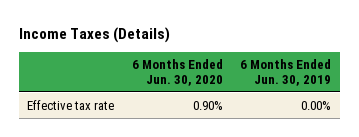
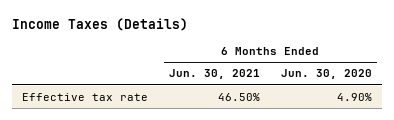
[240,58,332,86] 6 Months Ended Jun. 30, 2019 -> none
none -> [168,69,260,80] Jun. 30, 2021
[192,100,223,110] 0.90% -> [336,93,372,102] 4.90%

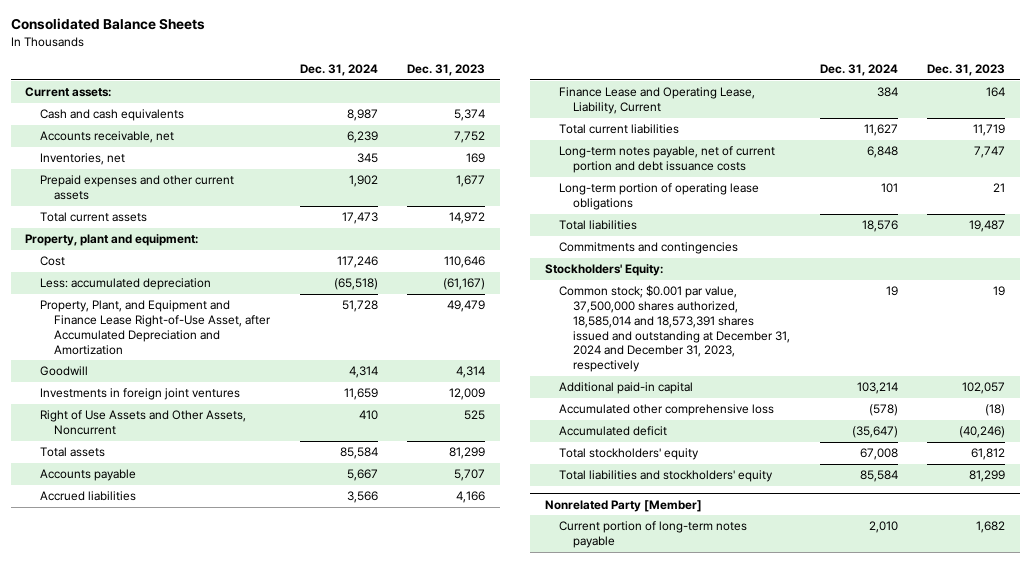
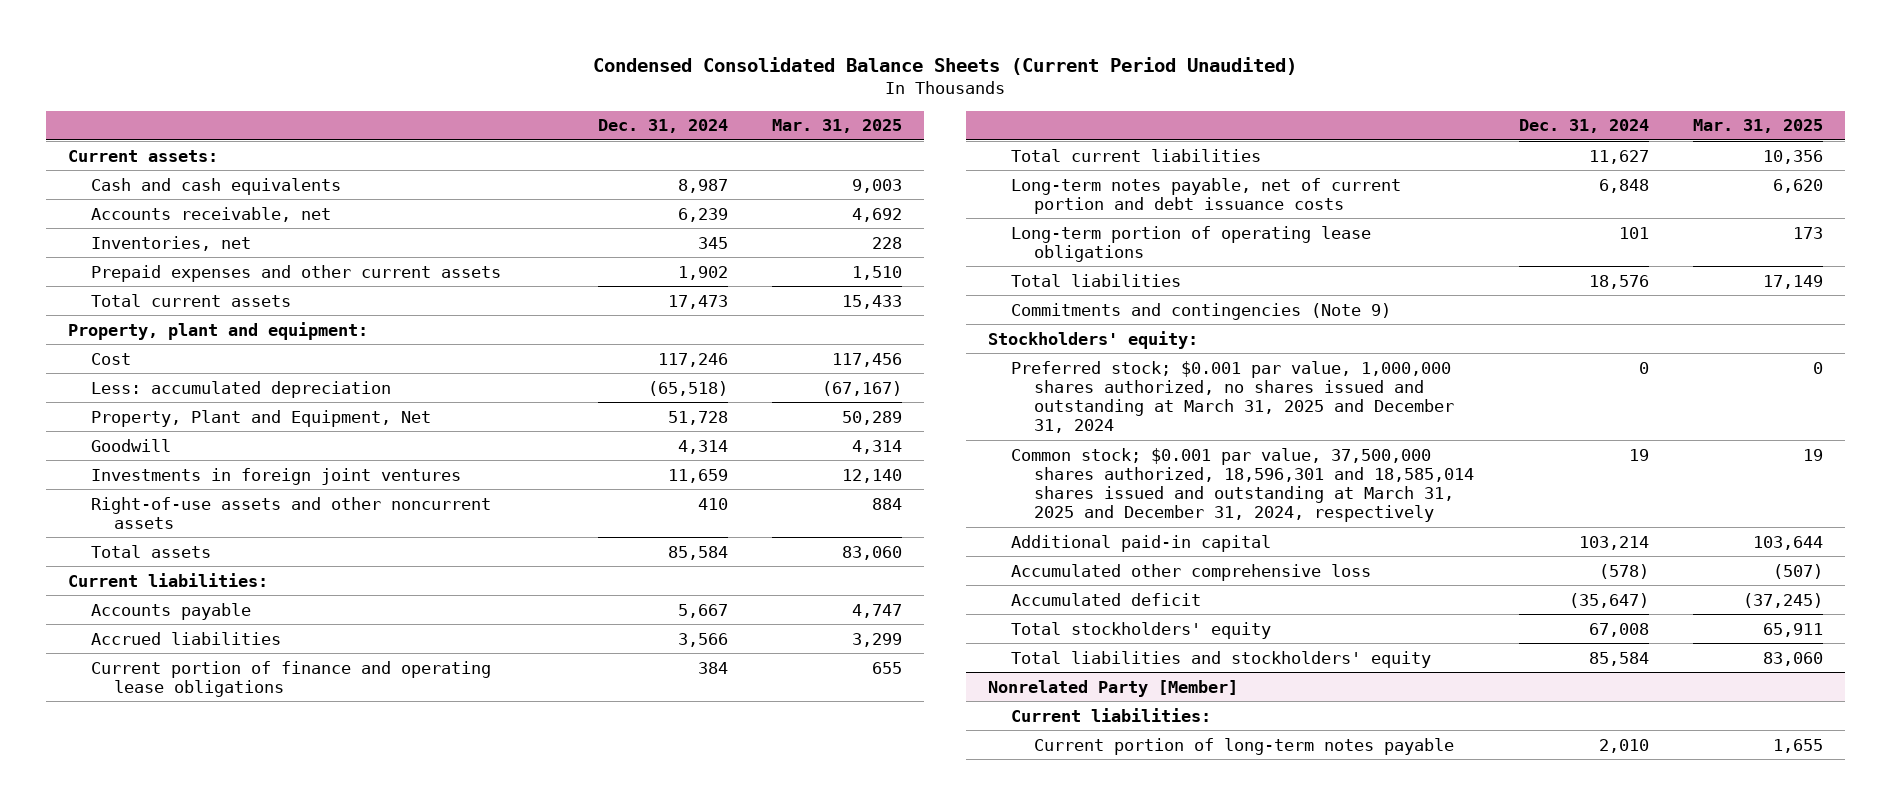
[10,18,205,31] Consolidated Balance Sheets -> [593,56,1298,75] Condensed Consolidated Balance Sheets (Current Period Unaudited)
[407,64,486,77] Dec. 31, 2023 -> none
none -> [772,119,903,134] Mar. 31, 2025
[39,300,271,355] Property, Plant, and Equipment and Finance Lease Right-of-Use Asset, after Accumulated Depreciation and Amortization -> [90,409,431,427] Property, Plant and Equipment, Net
[39,410,246,436] Right of Use Assets and Other Assets, Noncurrent -> [90,496,491,529] Right-of-use assets and other noncurrent assets
none -> [67,572,268,587] Current liabilities:
[559,87,756,115] Finance Lease and Operating Lease, Liability, Current -> [90,660,491,697] Current portion of finance and operating lease obligations
[559,242,739,255] Commitments and contingencies -> [1011,302,1392,320] Commitments and contingencies (Note 9)
[544,264,663,277] Stockholders' Equity: -> [988,330,1199,349] Stockholders' equity:
none -> [1011,360,1455,434] Preferred stock; $0.001 par value, 1,000,000 shares authorized, no shares issued and outstanding at March 31, 2025 and December 31, 2024
[559,285,791,373] Common stock; $0.001 par value, 37,500,000 shares authorized, 18,585,014 and 18,573,391 shares issued and outstanding at December 31, 2024 and December 31, 2023, respectively -> [1011,447,1475,523] Common stock; $0.001 par value, 37,500,000 shares authorized, 18,596,301 and 18,585,014 shares issued and outstanding at March 31, 2025 and December 31, 2024, respectively
none -> [1011,707,1212,722] Current liabilities:

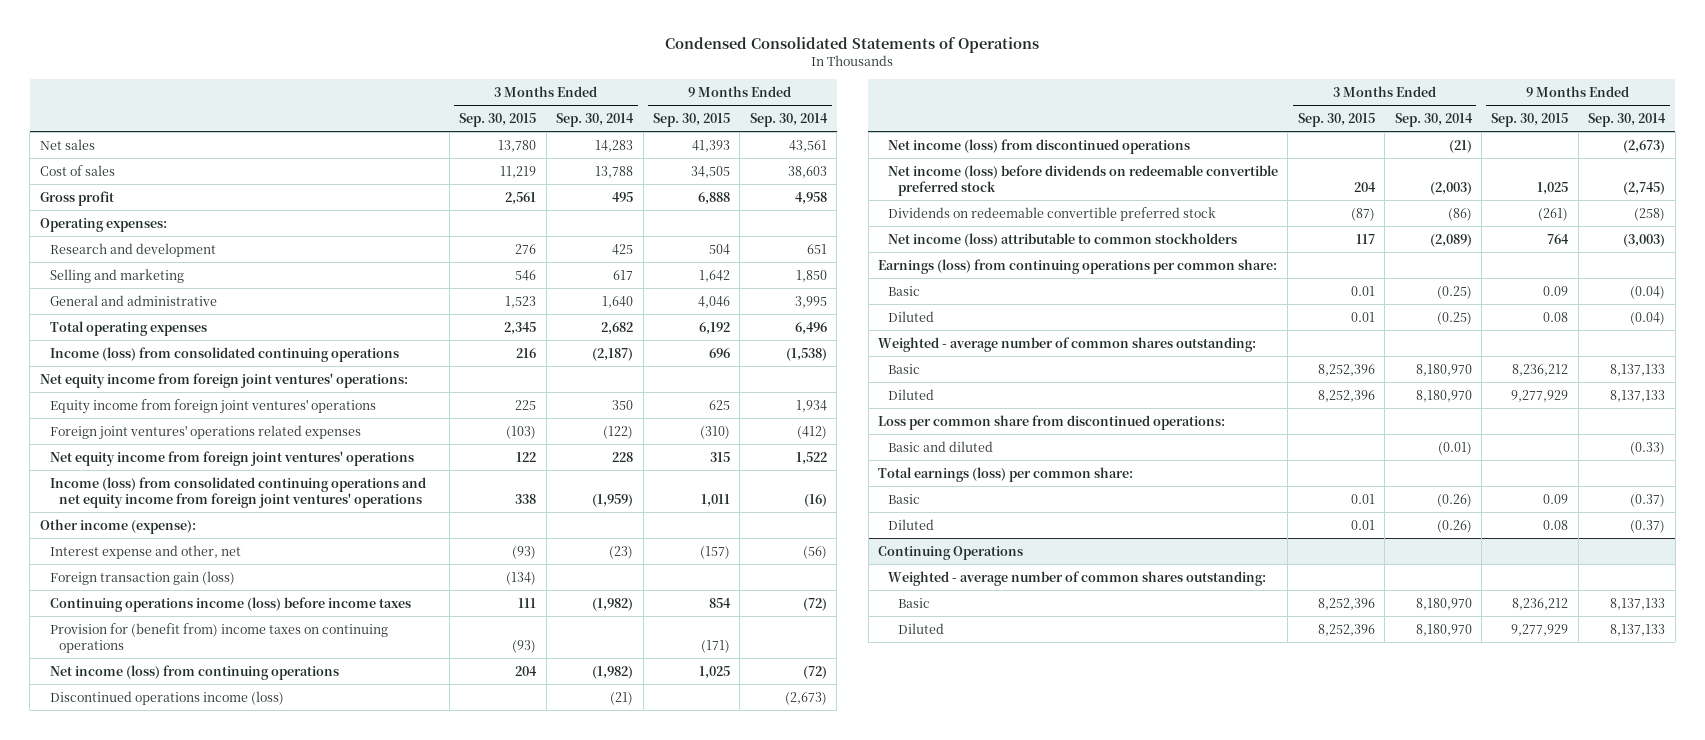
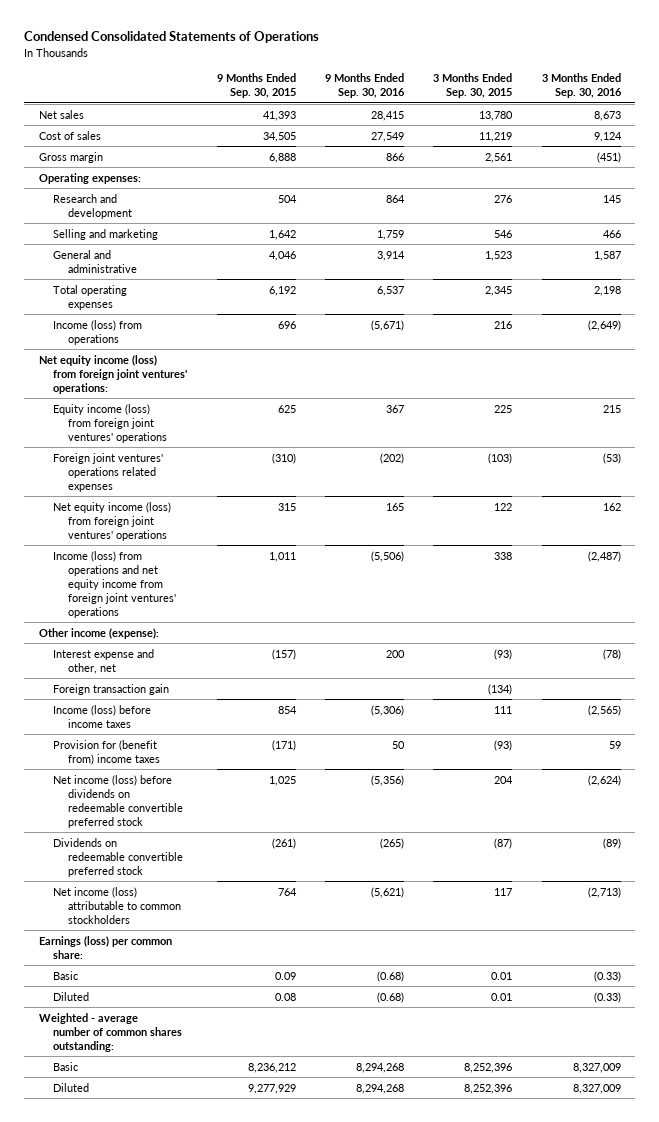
[556,112,635,127] Sep. 30, 2014 -> none
[749,112,828,127] Sep. 30, 2014 -> none
none -> [325,73,406,99] 9 Months Ended Sep. 30, 2016
none -> [541,73,622,99] 3 Months Ended Sep. 30, 2016
[39,190,114,206] Gross profit -> [38,151,103,163] Gross margin
[49,346,399,362] Income (loss) from consolidated continuing operations -> [53,319,143,345] Income (loss) from operations
[39,372,408,388] Net equity income from foreign joint ventures' operations: -> [38,354,188,394] Net equity income (loss) from foreign joint ventures' operations:
[49,398,376,414] Equity income from foreign joint ventures' operations -> [53,403,168,443] Equity income (loss) from foreign joint ventures' operations
[49,450,414,466] Net equity income from foreign joint ventures' operations -> [53,501,172,541] Net equity income (loss) from foreign joint ventures' operations
[49,476,426,508] Income (loss) from consolidated continuing operations and net equity income from foreign joint ventures' operations -> [53,550,177,618] Income (loss) from operations and net equity income from foreign joint ventures' operations
[49,664,339,680] Net income (loss) from continuing operations -> none
[49,690,284,705] Discontinued operations income (loss) -> none
[887,138,1190,154] Net income (loss) from discontinued operations -> none
[49,570,235,585] Foreign transaction gain (loss) -> [53,683,170,695] Foreign transaction gain
[49,596,411,612] Continuing operations income (loss) before income taxes -> [53,704,152,728] Income (loss) before income taxes
[49,622,388,653] Provision for (benefit from) income taxes on continuing operations -> [53,739,161,765] Provision for (benefit from) income taxes
[878,258,1278,274] Earnings (loss) from continuing operations per common share: -> none
[887,285,920,296] Basic -> none
[887,310,934,322] Diluted -> none
[878,336,1257,352] Weighted - average number of common shares outstanding: -> none
[887,363,920,374] Basic -> none
[887,388,934,400] Diluted -> none
[878,414,1226,430] Loss per common share from discontinued operations: -> none
[887,440,993,452] Basic and diluted -> none
[878,466,1134,482] Total earnings (loss) per common share: -> [38,935,172,959] Earnings (loss) per common share:
[878,545,1024,560] Continuing Operations -> none

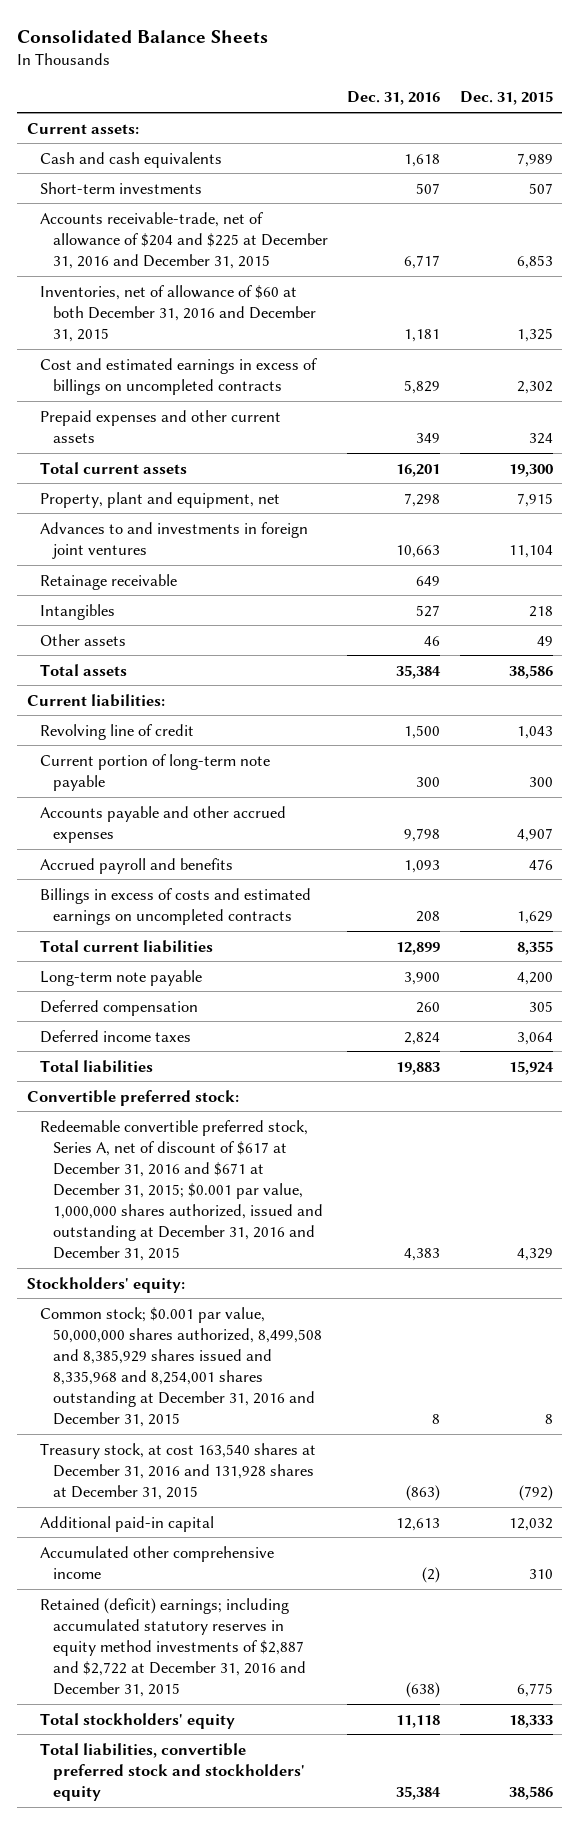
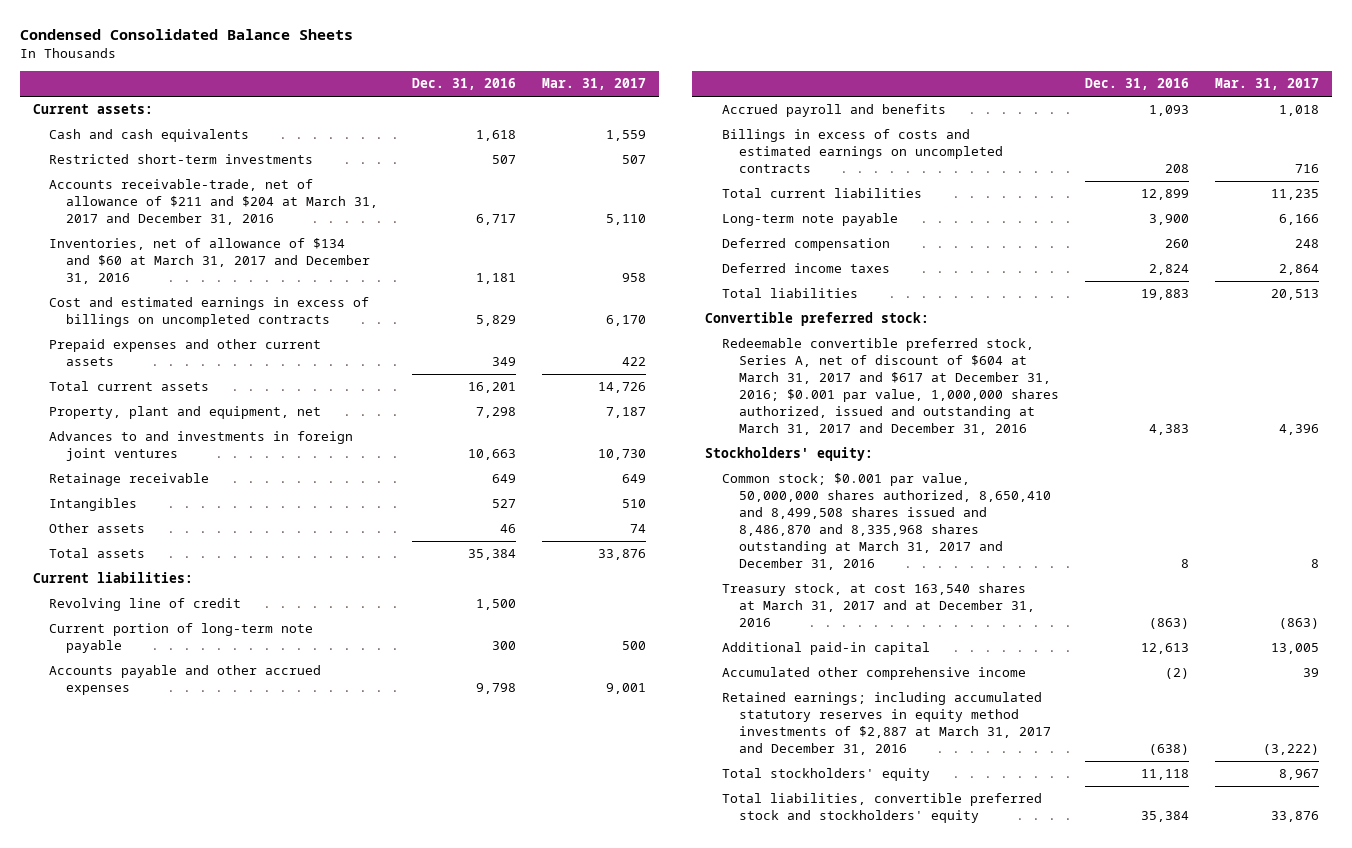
[17,30,269,44] Consolidated Balance Sheets -> [19,29,353,41] Condensed Consolidated Balance Sheets
[459,91,553,106] Dec. 31, 2015 -> none
none -> [542,78,647,91] Mar. 31, 2017
[40,181,203,194] Short-term investments -> [49,154,314,165] Restricted short-term investments
[40,211,328,269] Accounts receivable-trade, net of allowance of $204 and $225 at December 31, 2016 and December 31, 2015 -> [49,179,378,226] Accounts receivable-trade, net of allowance of $211 and $204 at March 31, 2017 and December 31, 2016
[40,284,316,342] Inventories, net of allowance of $60 at both December 31, 2016 and December 31, 2015 -> [49,238,370,285] Inventories, net of allowance of $134 and $60 at March 31, 2017 and December 31, 2016
[40,1119,323,1261] Redeemable convertible preferred stock, Series A, net of discount of $617 at December 31, 2016 and $671 at December 31, 2015; $0.001 par value, 1,000,000 shares authorized, issued and outstanding at December 31, 2016 and December 31, 2015 -> [721,338,1059,435] Redeemable convertible preferred stock, Series A, net of discount of $604 at March 31, 2017 and $617 at December 31, 2016; $0.001 par value, 1,000,000 shares authorized, issued and outstanding at March 31, 2017 and December 31, 2016
[40,1306,322,1427] Common stock; $0.001 par value, 50,000,000 shares authorized, 8,499,508 and 8,385,929 shares issued and 8,335,968 and 8,254,001 shares outstanding at December 31, 2016 and December 31, 2015 -> [721,473,1051,570] Common stock; $0.001 par value, 50,000,000 shares authorized, 8,650,410 and 8,499,508 shares issued and 8,486,870 and 8,335,968 shares outstanding at March 31, 2017 and December 31, 2016
[40,1442,317,1500] Treasury stock, at cost 163,540 shares at December 31, 2016 and 131,928 shares at December 31, 2015 -> [721,583,1035,628] Treasury stock, at cost 163,540 shares at March 31, 2017 and at December 31, 2016
[40,1597,306,1697] Retained (deficit) earnings; including accumulated statutory reserves in equity method investments of $2,887 and $2,722 at December 31, 2016 and December 31, 2015 -> [721,692,1051,756] Retained earnings; including accumulated statutory reserves in equity method investments of $2,887 at March 31, 2017 and December 31, 2016

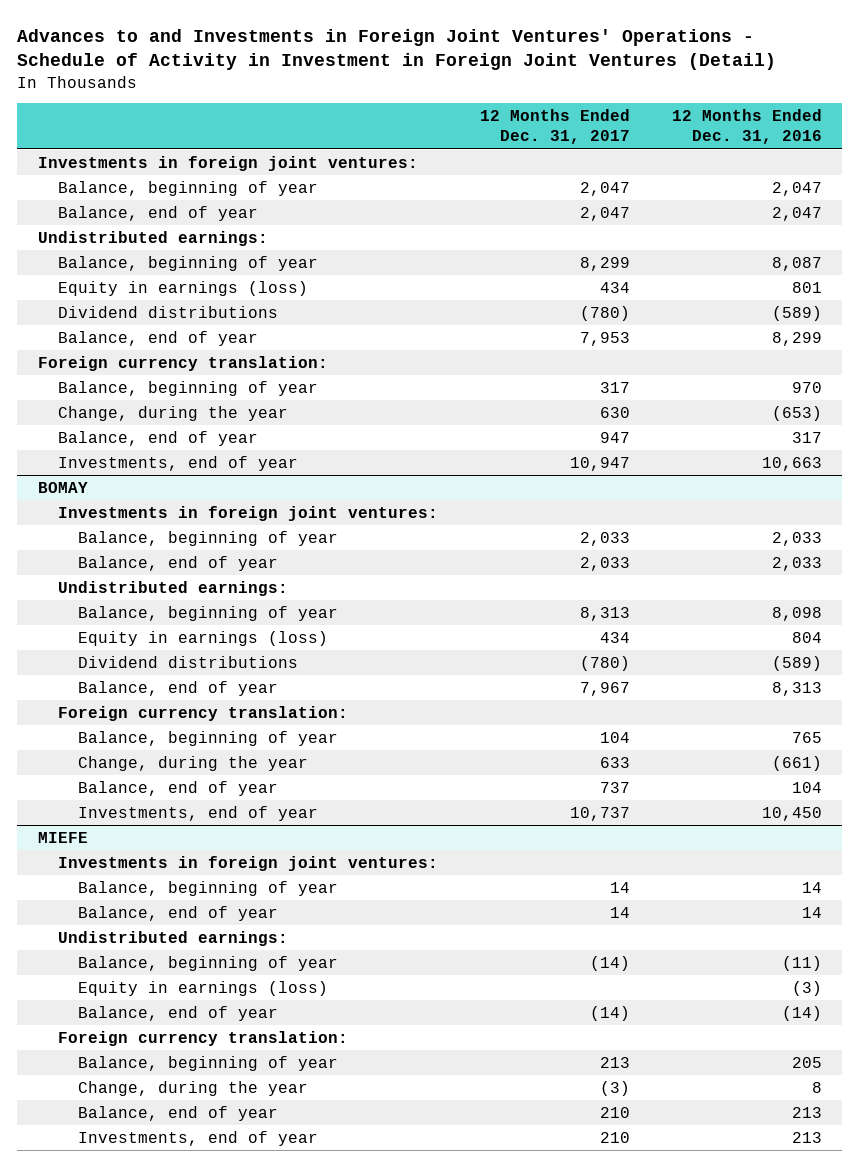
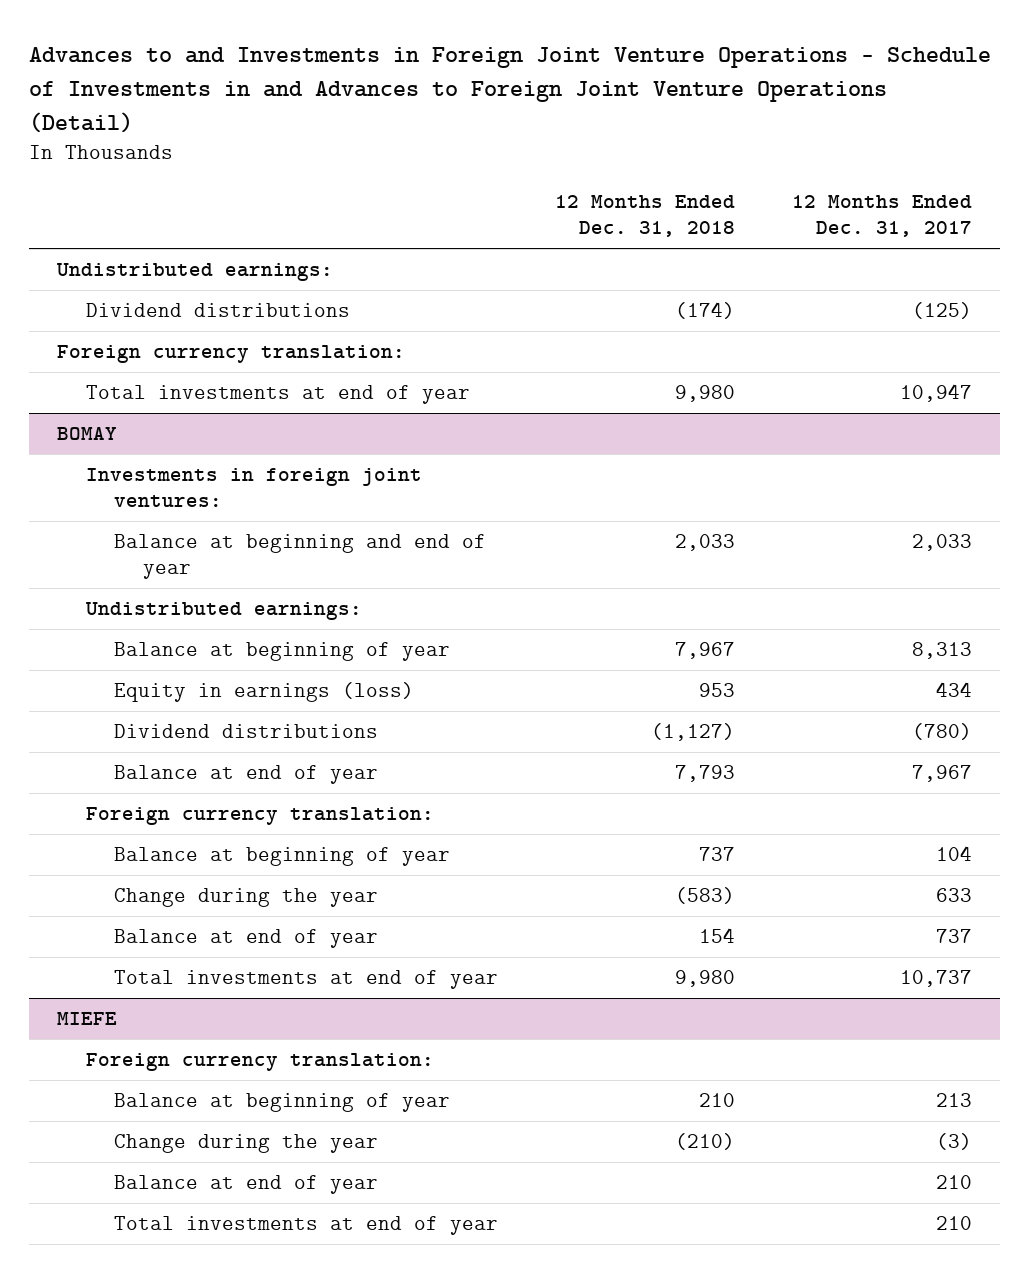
[17,28,777,71] Advances to and Investments in Foreign Joint Ventures' Operations - Schedule of Activity in Investment in Foreign Joint Ventures (Detail) -> [28,47,991,133] Advances to and Investments in Foreign Joint Venture Operations - Schedule of Investments in and Advances to Foreign Joint Venture Operations (Detail)
[671,109,822,145] 12 Months Ended Dec. 31, 2016 -> none
none -> [554,194,735,238] 12 Months Ended Dec. 31, 2018
[38,155,419,171] Investments in foreign joint ventures: -> none
[58,180,319,196] Balance, beginning of year -> none
[58,205,259,221] Balance, end of year -> none
[58,255,319,271] Balance, beginning of year -> none
[58,280,309,296] Equity in earnings (loss) -> none
[58,330,259,346] Balance, end of year -> none
[579,305,630,321] (780) -> [911,302,972,320] (125)
[58,380,319,396] Balance, beginning of year -> none
[58,405,289,421] Change, during the year -> none
[58,430,259,446] Balance, end of year -> none
[58,455,299,471] Investments, end of year -> [85,385,470,405] Total investments at end of year
[78,555,279,571] Balance, end of year -> none
[78,530,339,546] Balance, beginning of year -> [114,534,487,580] Balance at beginning and end of year
[78,605,339,621] Balance, beginning of year -> [114,642,451,662] Balance at beginning of year
[78,680,279,696] Balance, end of year -> [114,765,379,785] Balance at end of year
[78,730,339,746] Balance, beginning of year -> [114,847,451,867] Balance at beginning of year
[78,755,309,771] Change, during the year -> [114,888,379,908] Change during the year
[78,780,279,796] Balance, end of year -> [114,929,379,949] Balance at end of year
[78,805,319,821] Investments, end of year -> [114,970,499,990] Total investments at end of year
[58,855,439,871] Investments in foreign joint ventures: -> none
[78,880,339,896] Balance, beginning of year -> none
[78,905,279,921] Balance, end of year -> none
[58,930,289,946] Undistributed earnings: -> none
[78,955,339,971] Balance, beginning of year -> none
[78,980,329,996] Equity in earnings (loss) -> none
[78,1005,279,1021] Balance, end of year -> none
[78,1055,339,1071] Balance, beginning of year -> [114,1093,451,1113] Balance at beginning of year
[78,1080,309,1096] Change, during the year -> [114,1134,379,1154] Change during the year
[78,1105,279,1121] Balance, end of year -> [114,1175,379,1195] Balance at end of year
[78,1130,319,1146] Investments, end of year -> [114,1216,499,1236] Total investments at end of year

